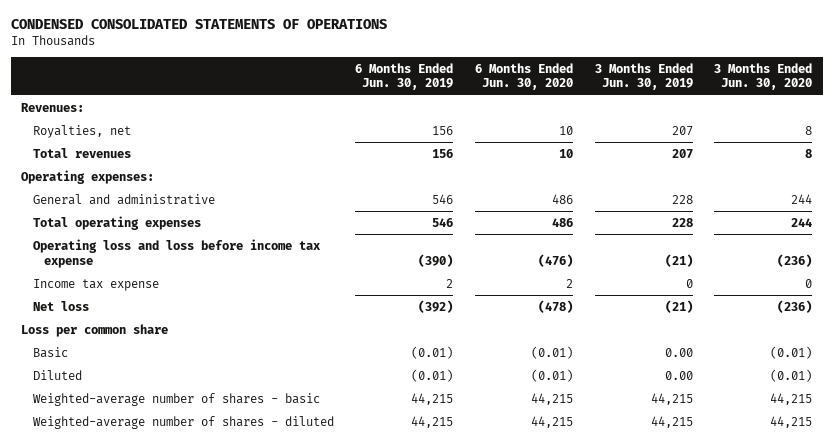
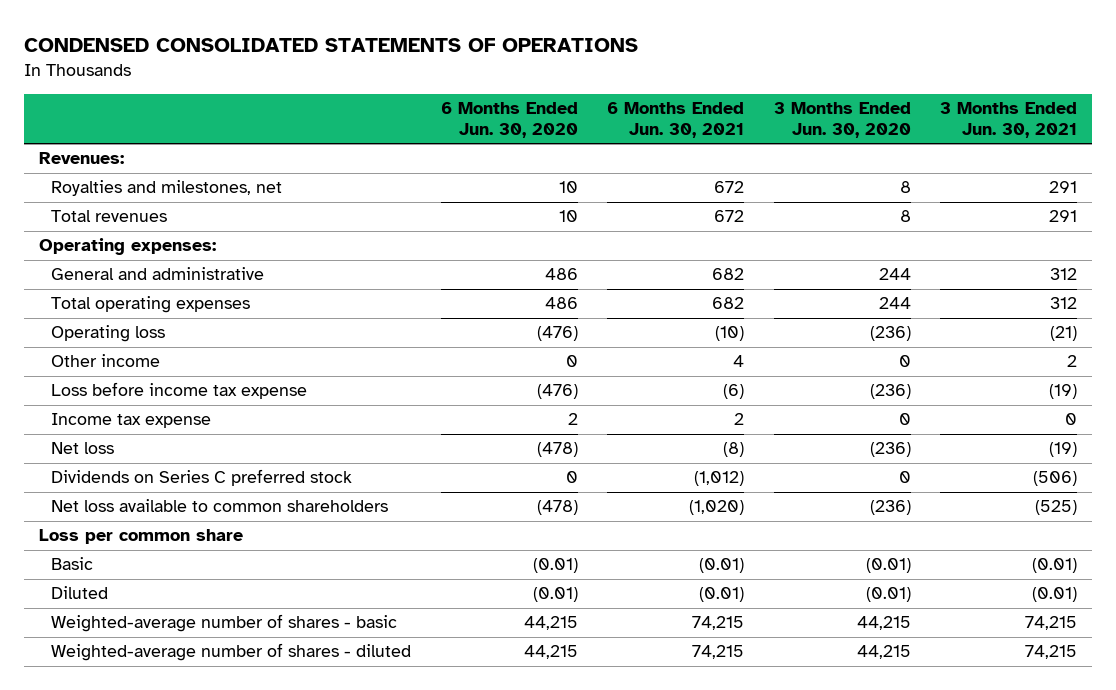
[355,62,454,91] 6 Months Ended Jun. 30, 2019 -> none
[594,62,693,91] 3 Months Ended Jun. 30, 2019 -> none
none -> [607,102,745,138] 6 Months Ended Jun. 30, 2021
none -> [940,102,1078,138] 3 Months Ended Jun. 30, 2021
[32,124,131,138] Royalties, net -> [51,180,283,197] Royalties and milestones, net
[32,238,321,268] Operating loss and loss before income tax expense -> [51,325,166,343] Operating loss
none -> [51,354,161,368] Other income
none -> [51,382,308,400] Loss before income tax expense
none -> [51,469,353,487] Dividends on Series C preferred stock
none -> [51,499,389,513] Net loss available to common shareholders

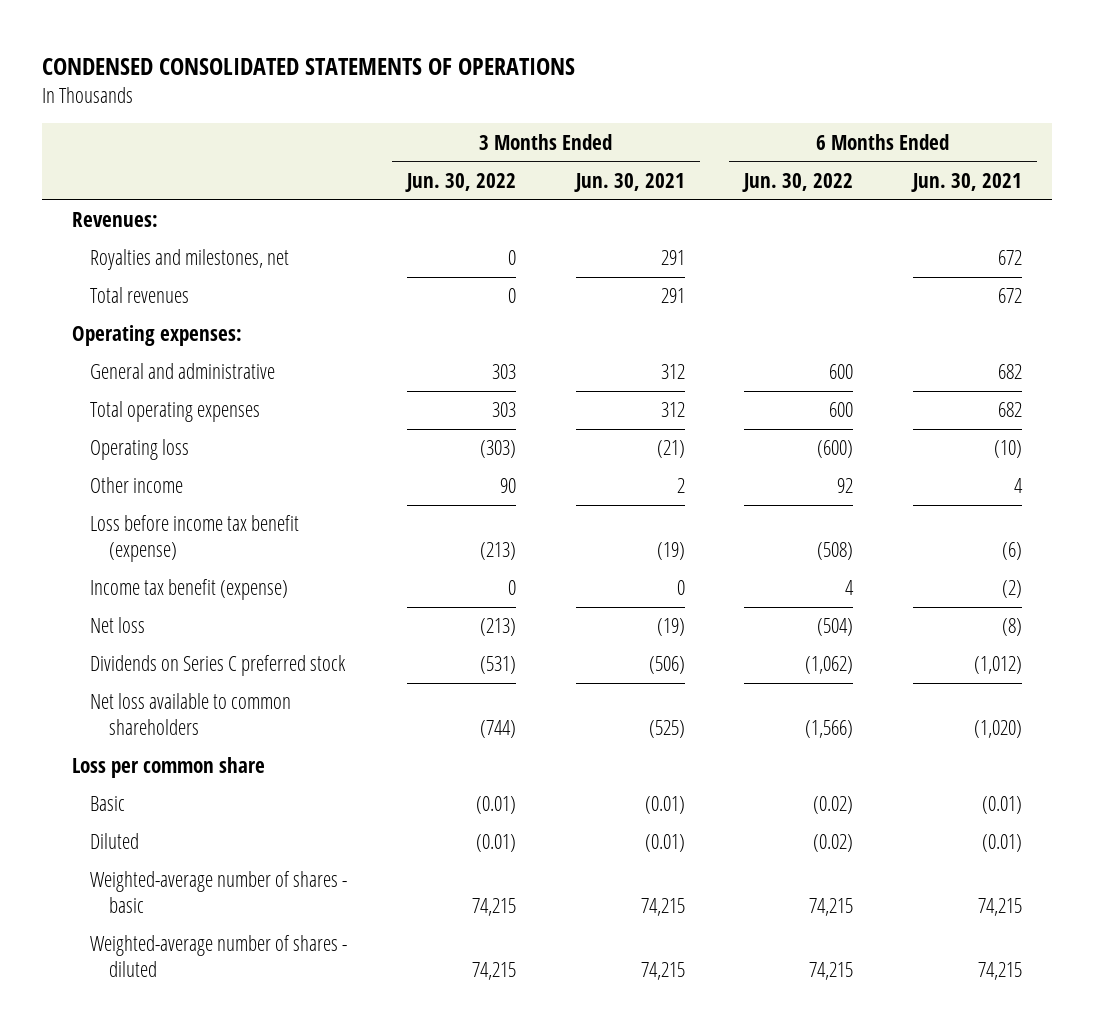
[440,102,578,138] 6 Months Ended Jun. 30, 2020 -> none
[773,102,911,138] 3 Months Ended Jun. 30, 2020 -> none
none -> [405,172,517,192] Jun. 30, 2022
none -> [742,172,854,192] Jun. 30, 2022
[51,382,308,400] Loss before income tax expense -> [90,515,300,563] Loss before income tax benefit (expense)
[51,413,212,429] Income tax expense -> [90,579,289,601] Income tax benefit (expense)
[734,413,745,426] 2 -> [1001,580,1022,599] (2)

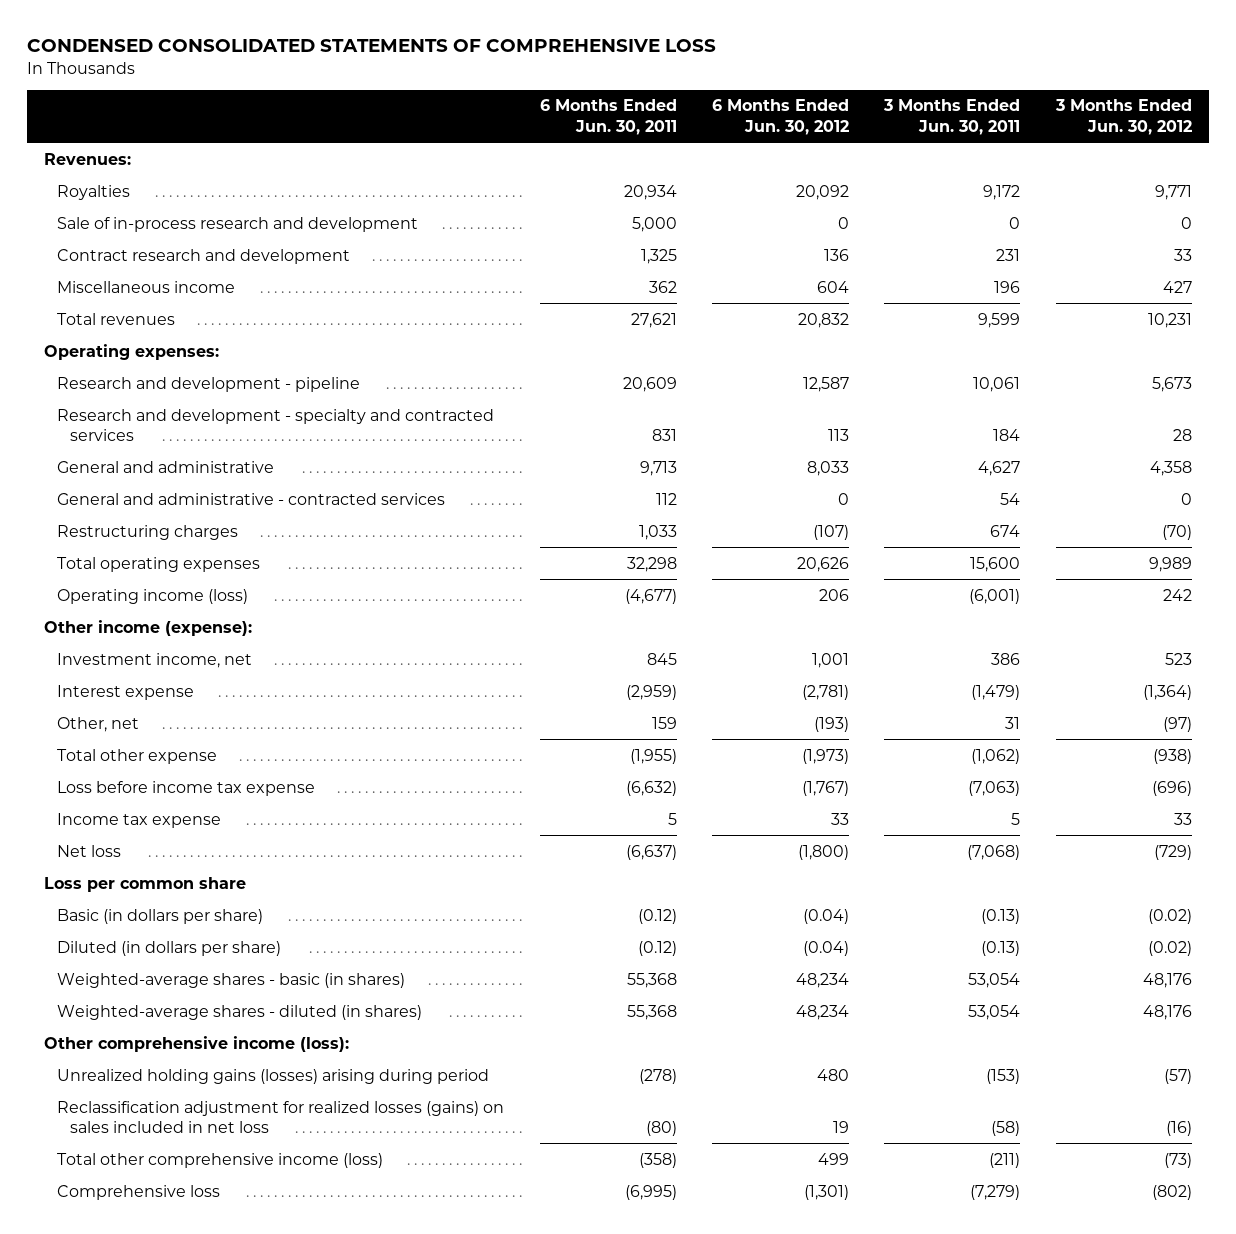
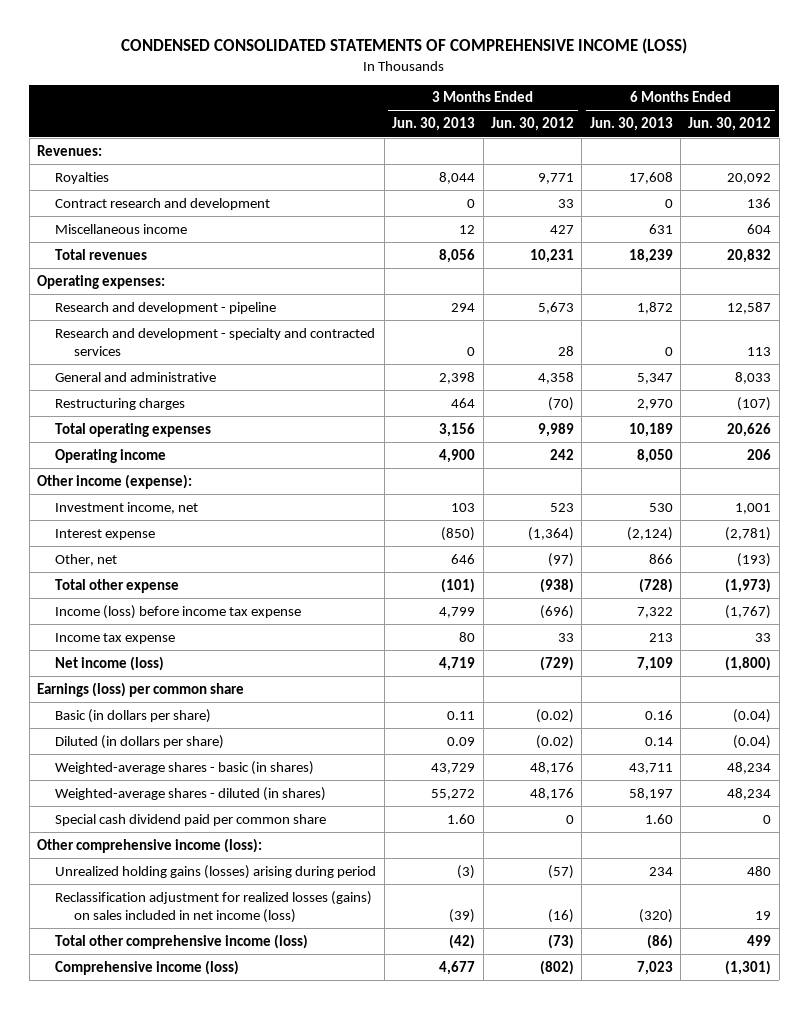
[26,38,716,52] CONDENSED CONSOLIDATED STATEMENTS OF COMPREHENSIVE LOSS -> [121,38,688,55] CONDENSED CONSOLIDATED STATEMENTS OF COMPREHENSIVE INCOME (LOSS)
[539,99,677,135] 6 Months Ended Jun. 30, 2011 -> none
[883,99,1021,135] 3 Months Ended Jun. 30, 2011 -> none
none -> [392,117,476,132] Jun. 30, 2013
none -> [589,117,673,132] Jun. 30, 2013
[57,216,419,232] Sale of in-process research and development -> none
[57,492,446,505] General and administrative - contracted services -> none
[57,588,249,604] Operating income (loss) -> [55,448,167,463] Operating income
[57,780,316,796] Loss before income tax expense -> [55,604,302,619] Income (loss) before income tax expense
[57,844,122,857] Net loss -> [55,655,165,671] Net income (loss)
[44,876,247,892] Loss per common share -> [37,681,245,697] Earnings (loss) per common share
none -> [55,813,327,826] Special cash dividend paid per common share
[57,1100,505,1134] Reclassification adjustment for realized losses (gains) on sales included in net loss -> [55,890,373,923] Reclassification adjustment for realized losses (gains) on sales included in net income (loss)
[57,1184,221,1200] Comprehensive loss -> [55,959,240,975] Comprehensive income (loss)

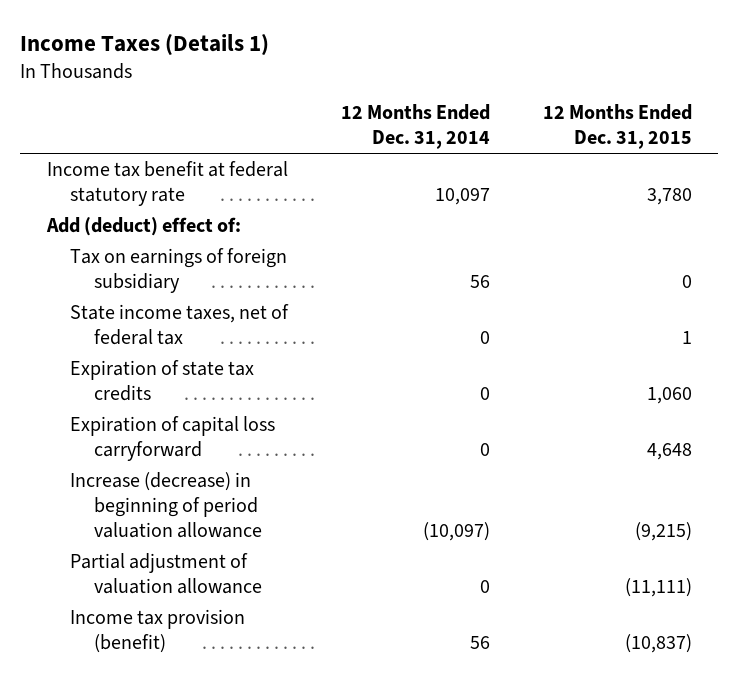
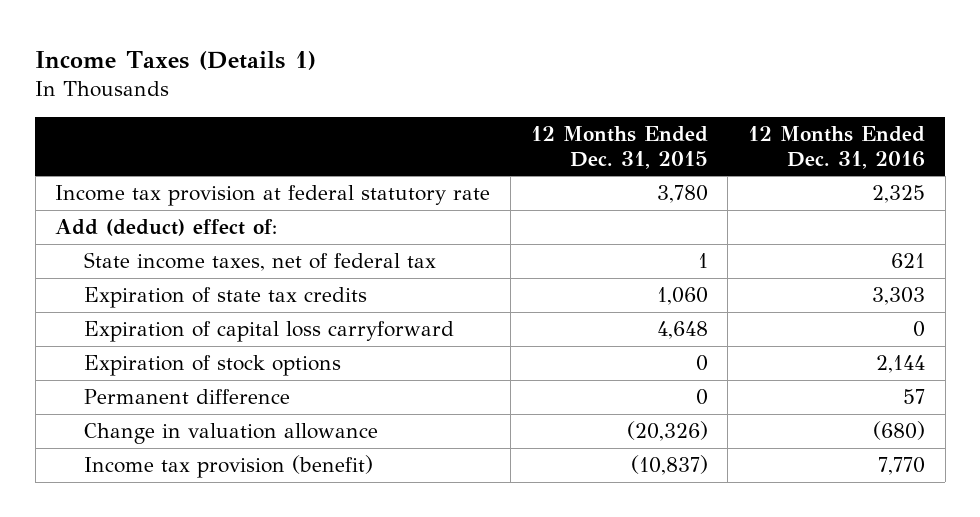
[341,104,491,150] 12 Months Ended Dec. 31, 2014 -> none
none -> [747,125,925,169] 12 Months Ended Dec. 31, 2016
[46,161,288,206] Income tax benefit at federal statutory rate -> [55,185,491,207] Income tax provision at federal statutory rate
[70,248,288,293] Tax on earnings of foreign subsidiary -> none
[70,553,263,594] Partial adjustment of valuation allowance -> none
none -> [83,355,341,377] Expiration of stock options
none -> [83,389,290,405] Permanent difference
[70,472,263,538] Increase (decrease) in beginning of period valuation allowance -> [83,423,378,445] Change in valuation allowance
[634,521,692,541] (9,215) -> [626,421,708,442] (20,326)

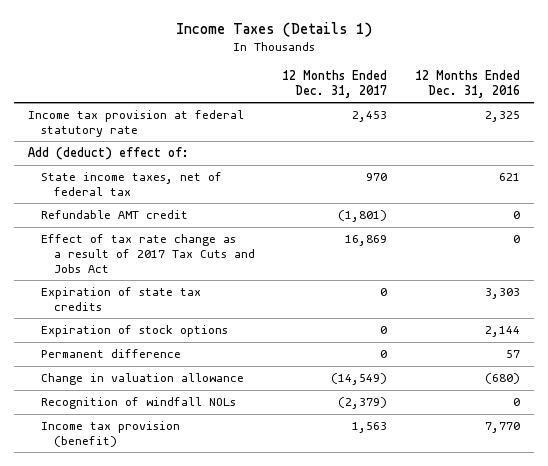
[530,125,708,169] 12 Months Ended Dec. 31, 2015 -> none
none -> [282,69,388,98] 12 Months Ended Dec. 31, 2017
none -> [40,210,188,220] Refundable AMT credit
none -> [40,234,255,273] Effect of tax rate change as a result of 2017 Tax Cuts and Jobs Act
[83,321,454,343] Expiration of capital loss carryforward -> none
none -> [40,397,236,410] Recognition of windfall NOLs

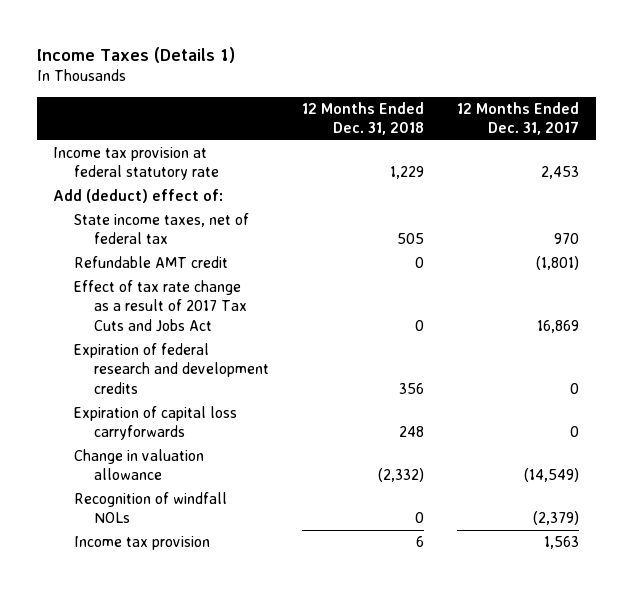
[415,69,521,98] 12 Months Ended Dec. 31, 2016 -> none
none -> [302,101,425,136] 12 Months Ended Dec. 31, 2018
[40,349,181,359] Permanent difference -> none
[40,287,201,311] Expiration of state tax credits -> [73,343,270,394] Expiration of federal research and development credits
[40,325,228,338] Expiration of stock options -> [73,406,237,441] Expiration of capital loss carryforwards
[40,421,180,447] Income tax provision (benefit) -> [73,536,210,551] Income tax provision

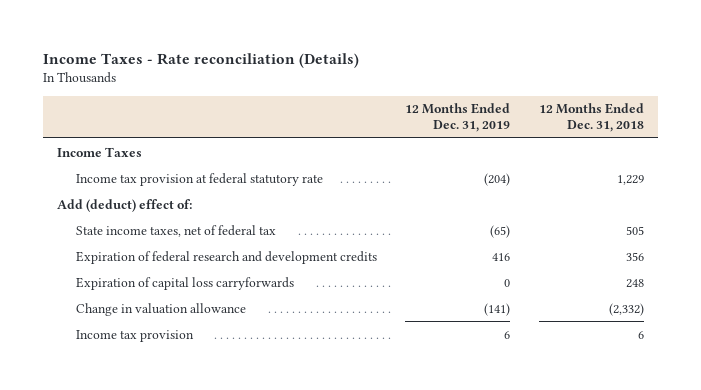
[36,46,235,63] Income Taxes (Details 1) -> [43,53,360,69] Income Taxes - Rate reconciliation (Details)
[457,101,580,136] 12 Months Ended Dec. 31, 2017 -> none
none -> [405,103,511,133] 12 Months Ended Dec. 31, 2019
none -> [57,146,143,157] Income Taxes
[73,256,228,269] Refundable AMT credit -> none
[73,280,248,332] Effect of tax rate change as a result of 2017 Tax Cuts and Jobs Act -> none
[73,492,227,524] Recognition of windfall NOLs -> none

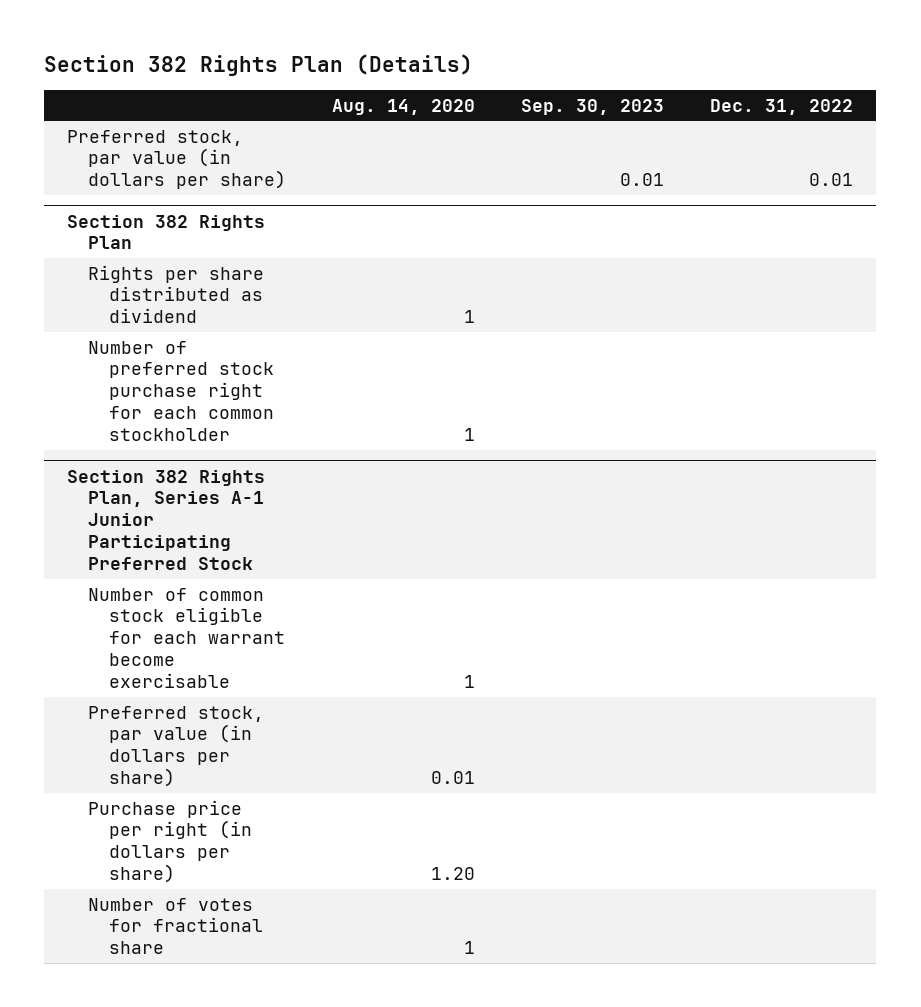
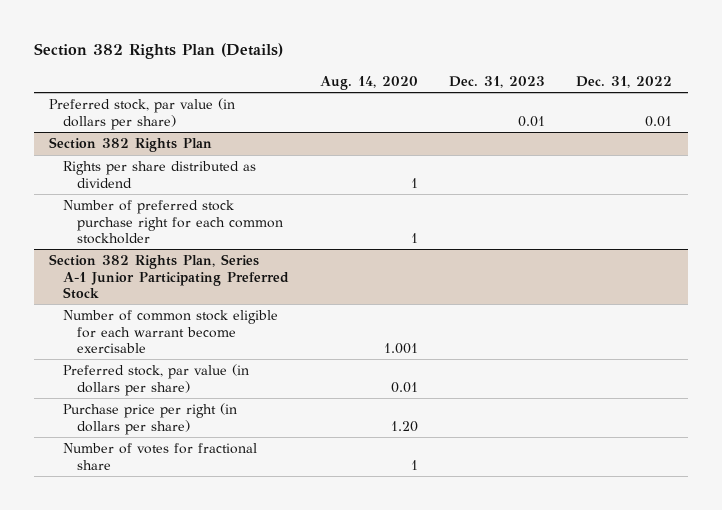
[521,98,665,115] Sep. 30, 2023 -> none
none -> [449,75,546,88] Dec. 31, 2023
[464,675,476,689] 1 -> [384,342,419,354] 1.001

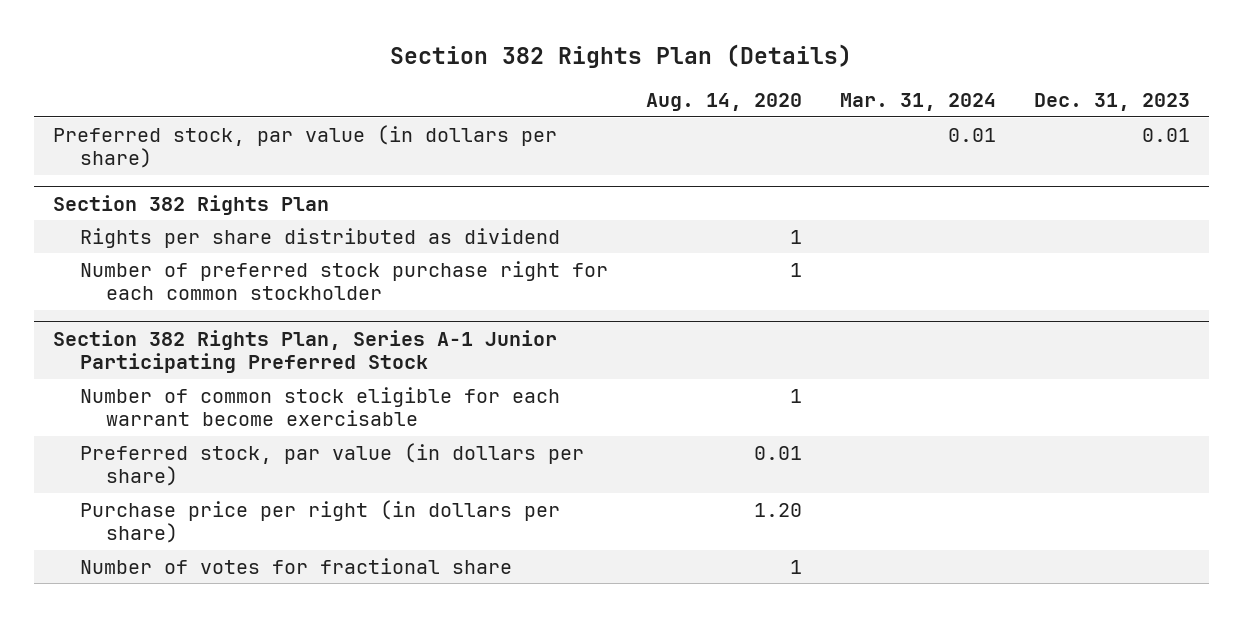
[576,75,673,88] Dec. 31, 2022 -> none
none -> [839,93,996,112] Mar. 31, 2024
[384,342,419,354] 1.001 -> [789,388,802,403] 1

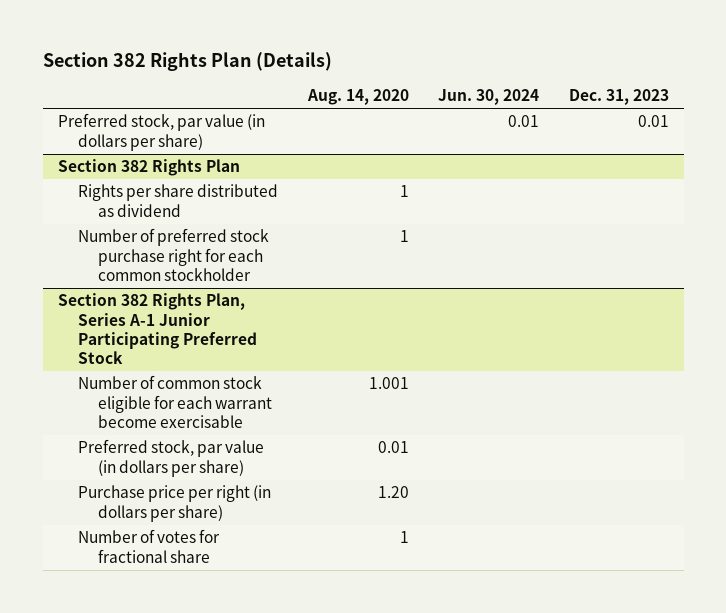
[839,93,996,112] Mar. 31, 2024 -> none
none -> [438,89,540,106] Jun. 30, 2024
[789,388,802,403] 1 -> [368,377,409,390] 1.001

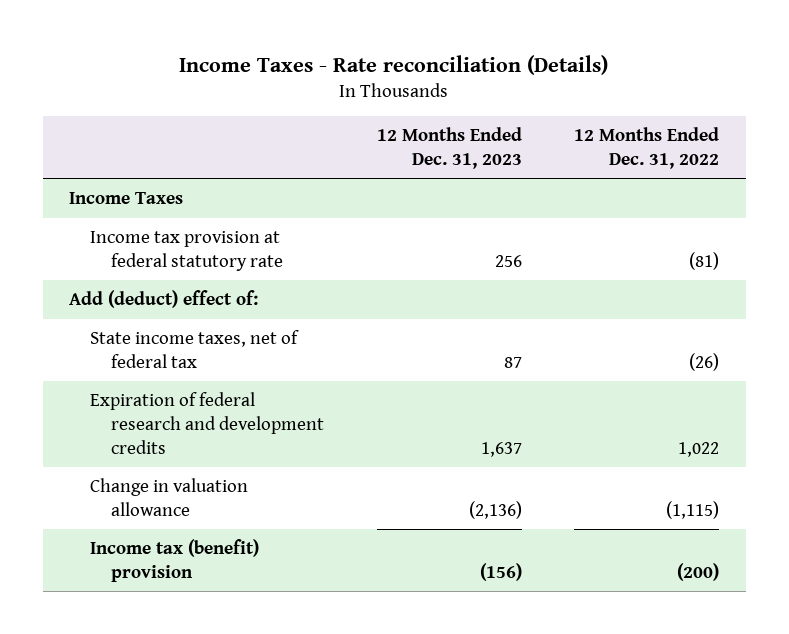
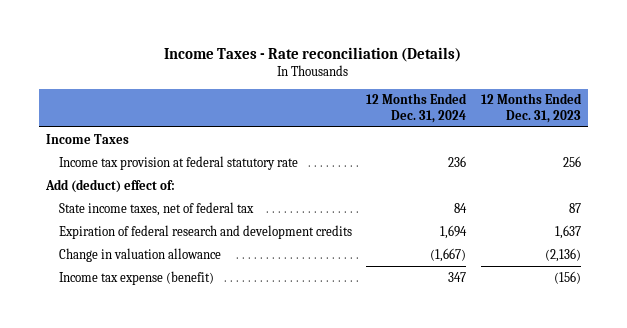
[574,126,720,169] 12 Months Ended Dec. 31, 2022 -> none
none -> [366,93,468,123] 12 Months Ended Dec. 31, 2024
[90,539,260,582] Income tax (benefit) provision -> [58,270,214,285] Income tax expense (benefit)

